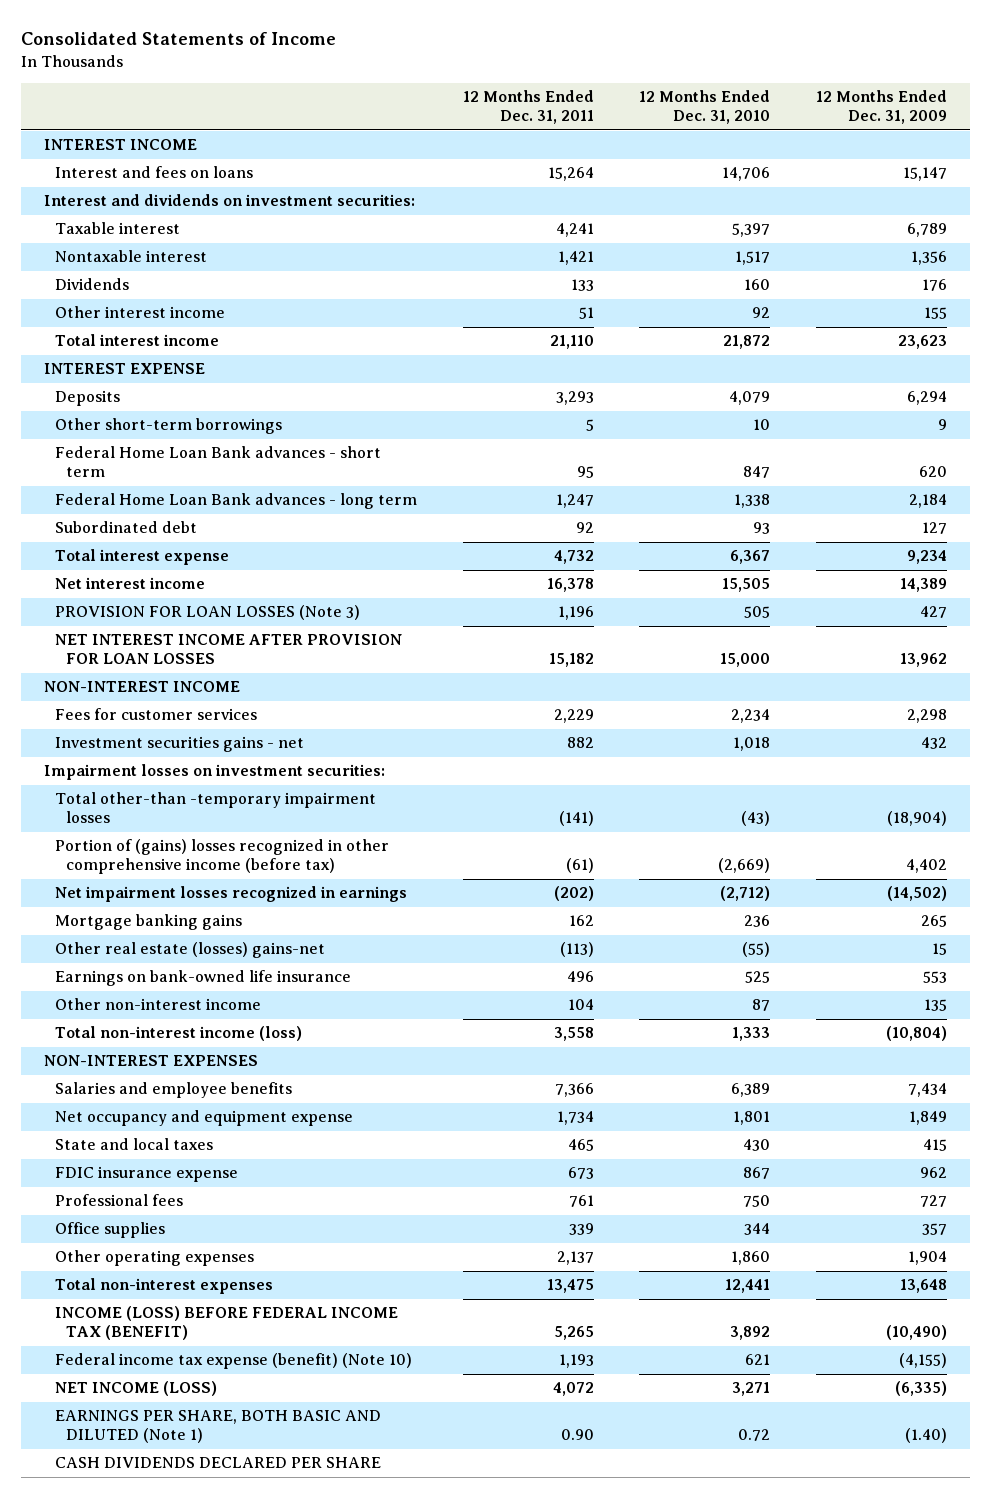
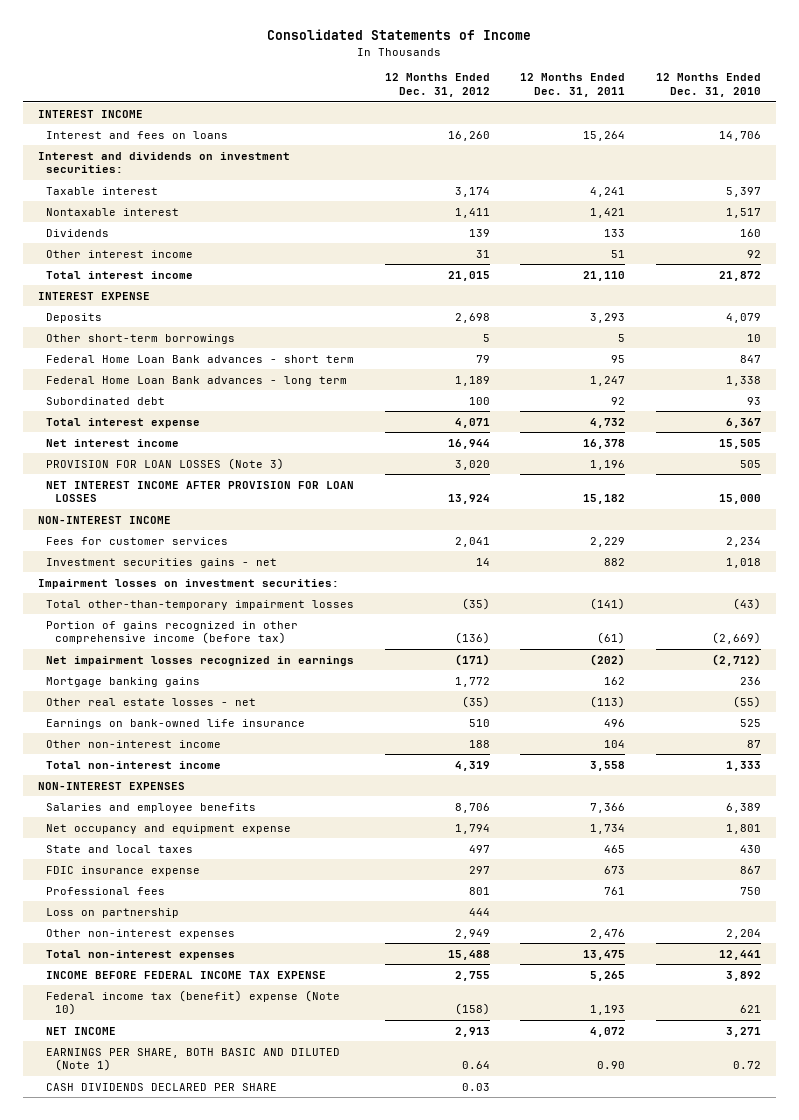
[816,89,948,125] 12 Months Ended Dec. 31, 2009 -> none
none -> [384,73,490,97] 12 Months Ended Dec. 31, 2012
[54,792,376,824] Total other-than -temporary impairment losses -> [46,599,355,610] Total other-than-temporary impairment losses
[54,839,389,875] Portion of (gains) losses recognized in other comprehensive income (before tax) -> [46,620,299,645] Portion of gains recognized in other comprehensive income (before tax)
[54,942,325,959] Other real estate (losses) gains-net -> [46,697,257,706] Other real estate losses - net
[54,1026,302,1042] Total non-interest income (loss) -> [46,760,222,769] Total non-interest income
[54,1222,165,1239] Office supplies -> none
none -> [46,907,180,918] Loss on partnership
[54,1250,254,1267] Other operating expenses -> [46,928,236,939] Other non-interest expenses
[556,1251,594,1266] 2,137 -> [590,928,626,939] 2,476
[731,1251,771,1266] 1,860 -> [725,928,761,939] 2,204
[54,1306,398,1341] INCOME (LOSS) BEFORE FEDERAL INCOME TAX (BENEFIT) -> [46,970,327,979] INCOME BEFORE FEDERAL INCOME TAX EXPENSE
[54,1353,412,1370] Federal income tax expense (benefit) (Note 10) -> [46,989,341,1016] Federal income tax (benefit) expense (Note 10)
[54,1381,217,1397] NET INCOME (LOSS) -> [46,1026,117,1035] NET INCOME

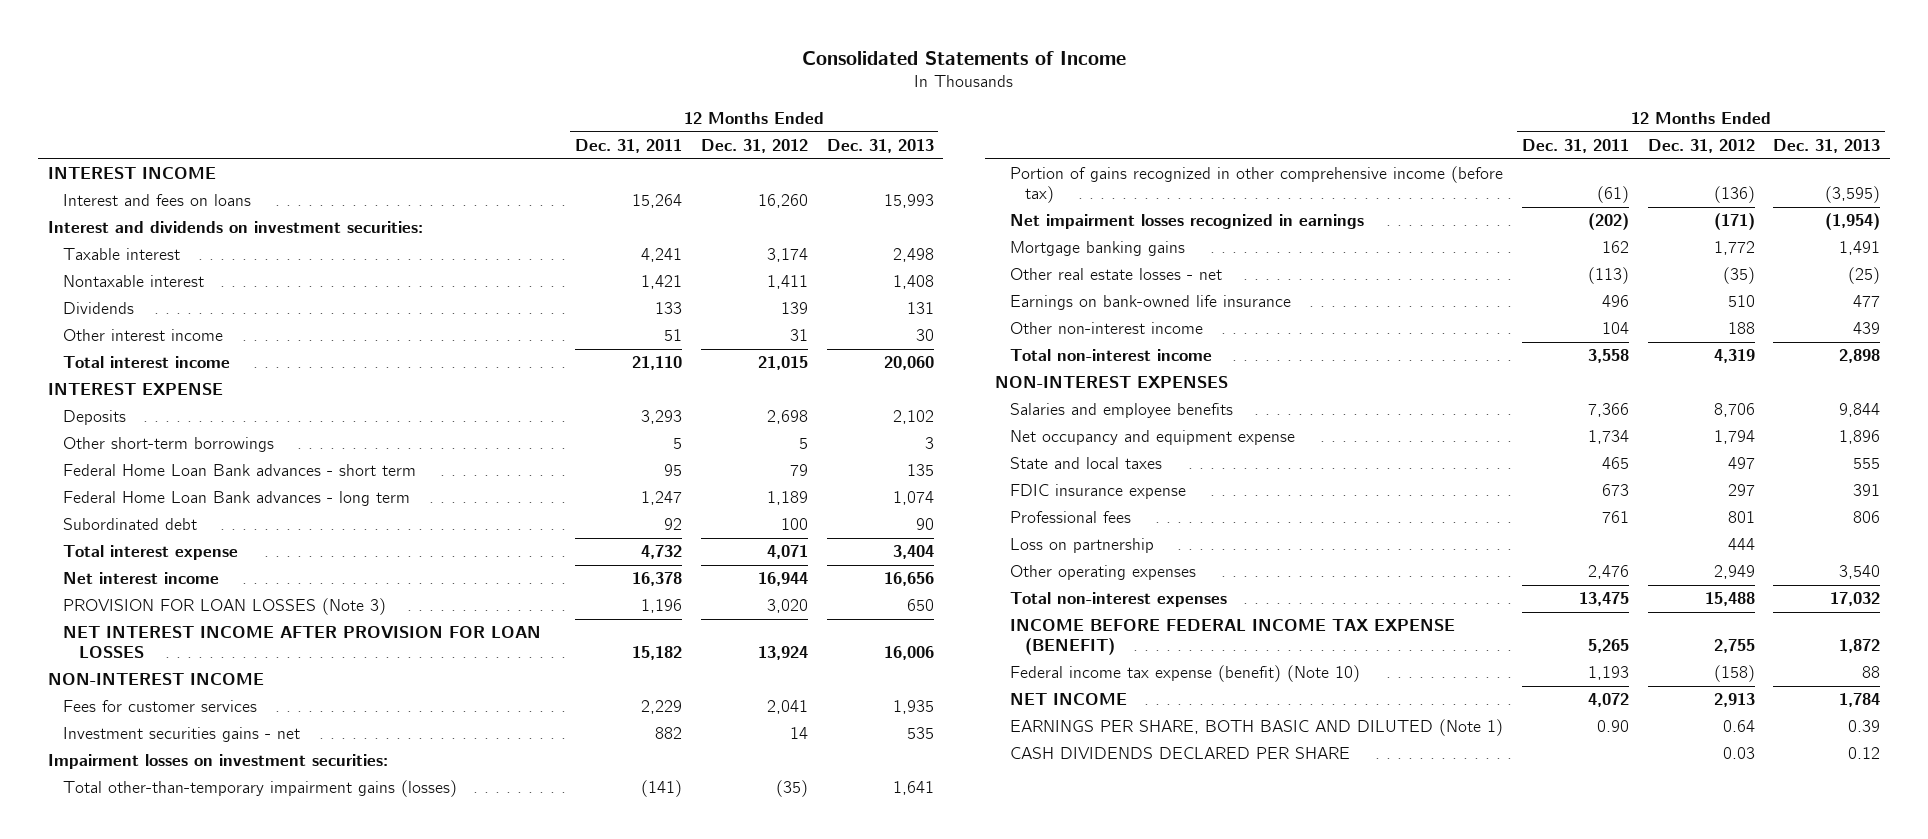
[655,73,761,97] 12 Months Ended Dec. 31, 2010 -> none
none -> [826,138,934,153] Dec. 31, 2013
[46,599,355,610] Total other-than-temporary impairment losses -> [63,780,458,798] Total other-than-temporary impairment gains (losses)
[46,928,236,939] Other non-interest expenses -> [1010,565,1197,581] Other operating expenses
[46,970,327,979] INCOME BEFORE FEDERAL INCOME TAX EXPENSE -> [1010,619,1456,656] INCOME BEFORE FEDERAL INCOME TAX EXPENSE (BENEFIT)
[46,989,341,1016] Federal income tax (benefit) expense (Note 10) -> [1010,665,1361,683] Federal income tax expense (benefit) (Note 10)

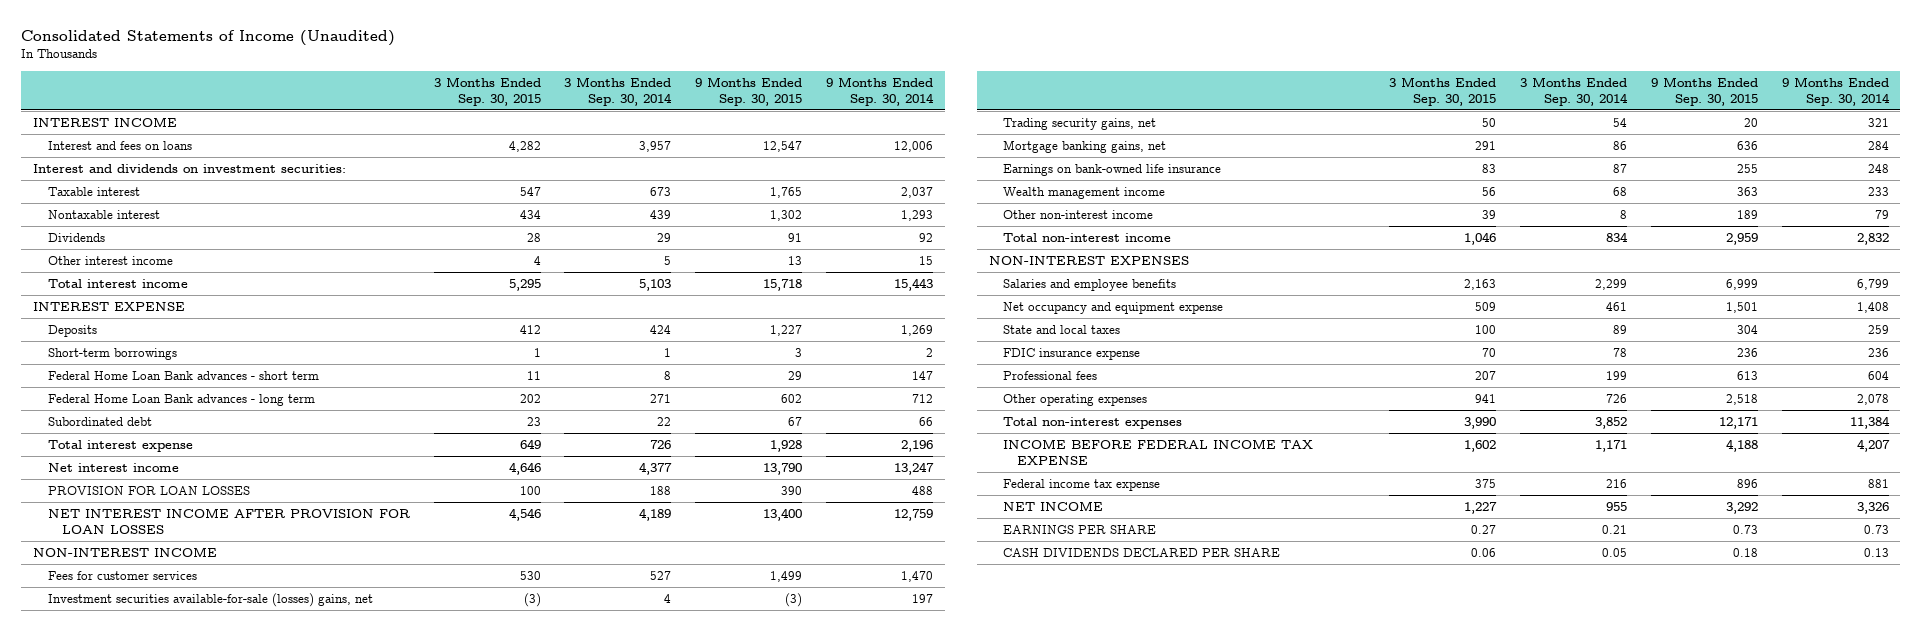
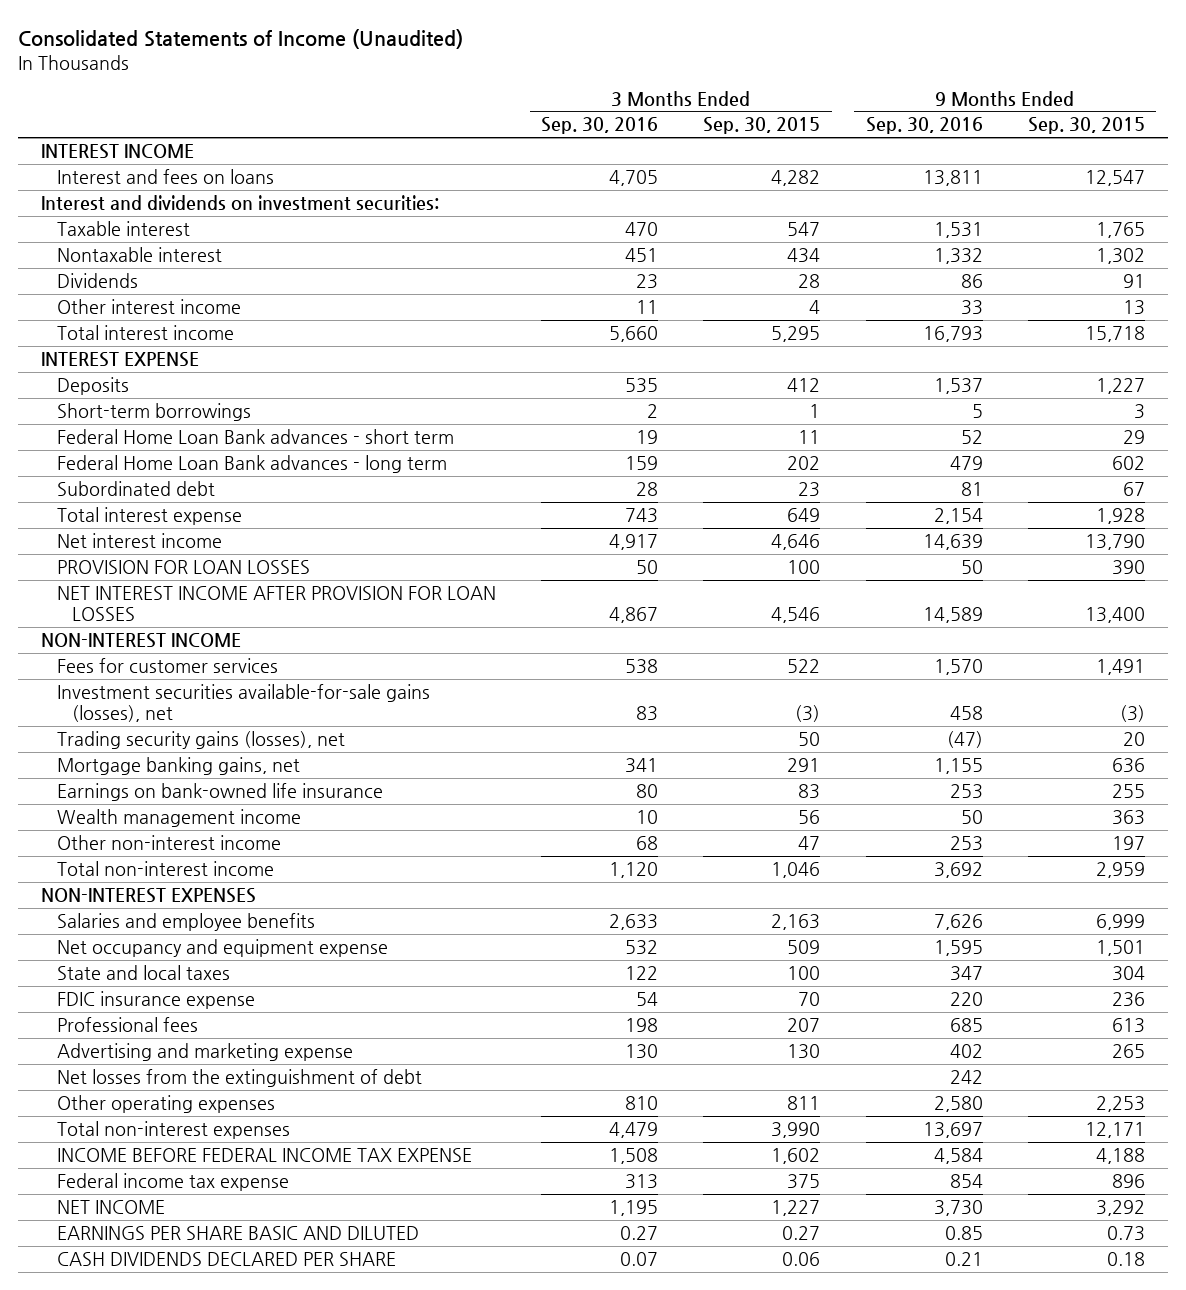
[564,76,673,106] 3 Months Ended Sep. 30, 2014 -> none
[826,76,935,106] 9 Months Ended Sep. 30, 2014 -> none
none -> [541,117,659,135] Sep. 30, 2016
none -> [865,117,983,135] Sep. 30, 2016
[519,570,541,580] 530 -> [787,658,821,673] 522
[770,570,803,582] 1,499 -> [1095,658,1145,675] 1,491
[47,592,373,607] Investment securities available-for-sale (losses) gains, net -> [56,683,430,722] Investment securities available-for-sale gains (losses), net
[1003,117,1157,130] Trading security gains, net -> [56,730,345,749] Trading security gains (losses), net
[1482,209,1497,219] 39 -> [798,835,821,850] 47
[1736,209,1758,219] 189 -> [1111,835,1145,850] 197
none -> [56,1042,353,1061] Advertising and marketing expense
none -> [56,1068,422,1087] Net losses from the extinguishment of debt
[1475,393,1497,403] 941 -> [787,1095,821,1110] 811
[1725,393,1758,405] 2,518 -> [1095,1095,1145,1112] 2,253
[1003,524,1157,534] EARNINGS PER SHARE -> [56,1225,419,1240] EARNINGS PER SHARE BASIC AND DILUTED

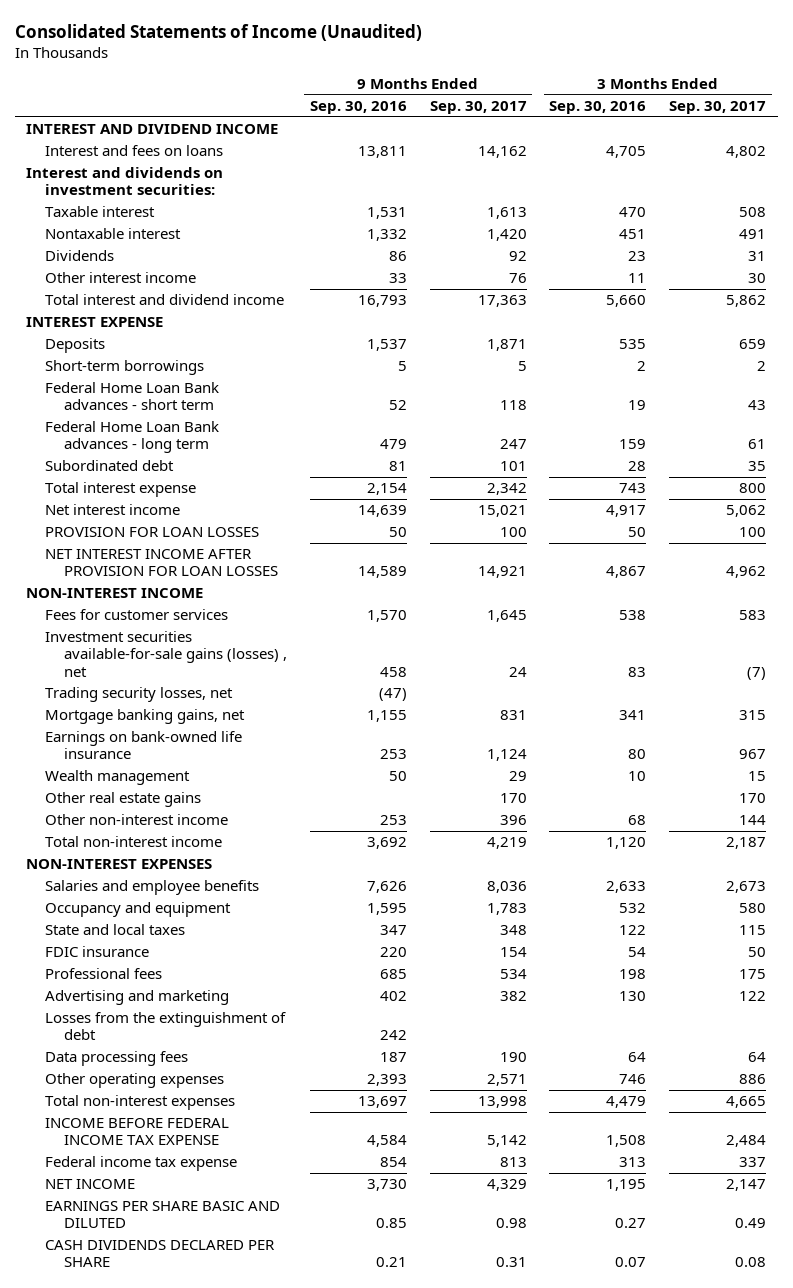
[703,117,821,135] Sep. 30, 2015 -> none
[1027,117,1145,135] Sep. 30, 2015 -> none
none -> [429,101,527,115] Sep. 30, 2017
none -> [669,101,767,115] Sep. 30, 2017
[41,143,195,159] INTEREST INCOME -> [26,124,279,135] INTEREST AND DIVIDEND INCOME
[56,324,234,340] Total interest income -> [45,294,285,306] Total interest and dividend income
[56,683,430,722] Investment securities available-for-sale gains (losses), net -> [45,631,287,677] Investment securities available-for-sale gains (losses) , net
[56,730,345,749] Trading security gains (losses), net -> [45,687,234,703] Trading security losses, net
[56,808,301,827] Wealth management income -> [45,770,191,786] Wealth management
none -> [45,792,202,808] Other real estate gains
[56,938,388,957] Net occupancy and equipment expense -> [45,902,232,918] Occupancy and equipment
[56,990,255,1009] FDIC insurance expense -> [45,946,150,958] FDIC insurance
[56,1042,353,1061] Advertising and marketing expense -> [45,990,230,1006] Advertising and marketing
[56,1068,422,1087] Net losses from the extinguishment of debt -> [45,1012,287,1041] Losses from the extinguishment of debt
none -> [45,1051,189,1067] Data processing fees
[625,1095,659,1110] 810 -> [619,1074,647,1085] 746
[933,1095,983,1112] 2,580 -> [366,1074,407,1087] 2,393

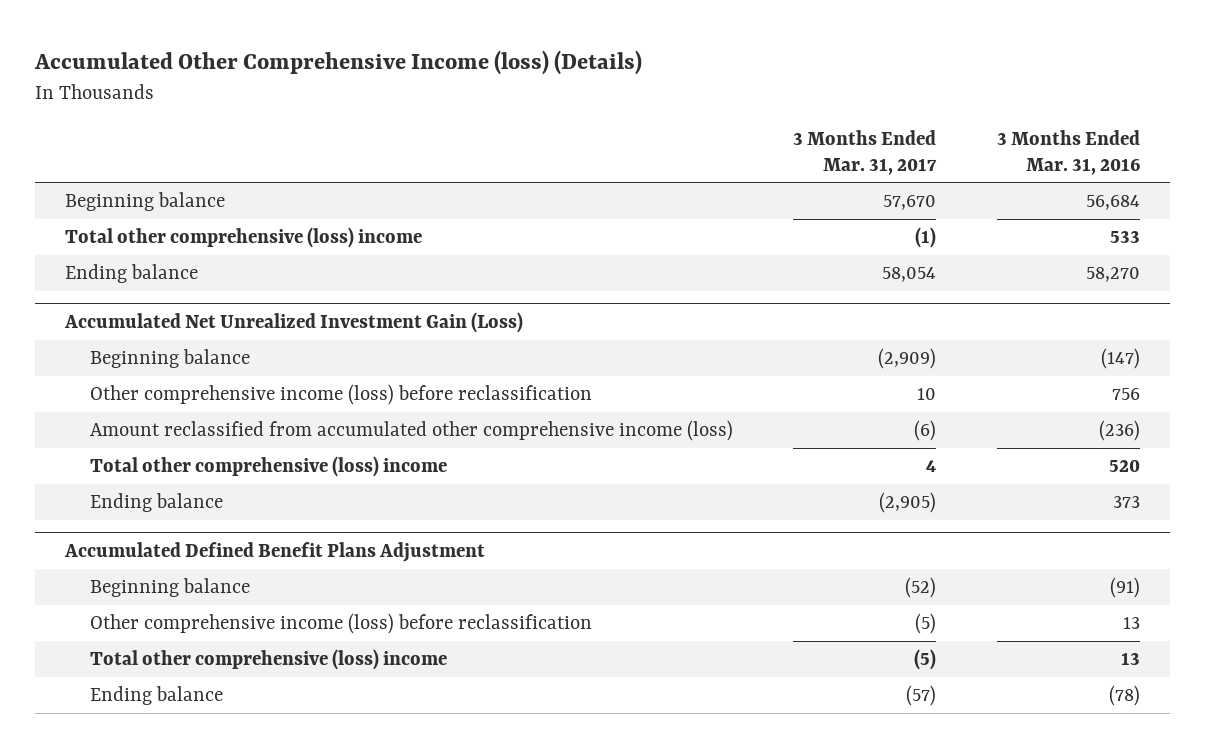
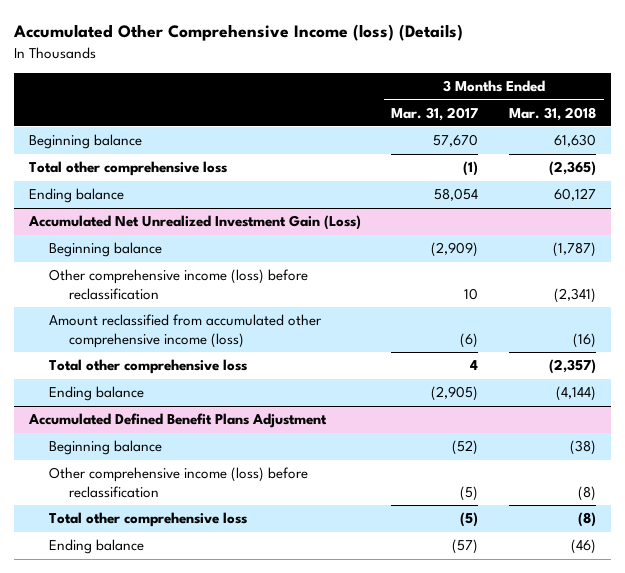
[996,129,1140,175] 3 Months Ended Mar. 31, 2016 -> none
none -> [508,106,596,121] Mar. 31, 2018
[64,227,422,249] Total other comprehensive (loss) income -> [28,161,227,177] Total other comprehensive loss
[89,456,447,478] Total other comprehensive (loss) income -> [48,359,247,375] Total other comprehensive loss
[89,649,447,671] Total other comprehensive (loss) income -> [48,512,247,528] Total other comprehensive loss

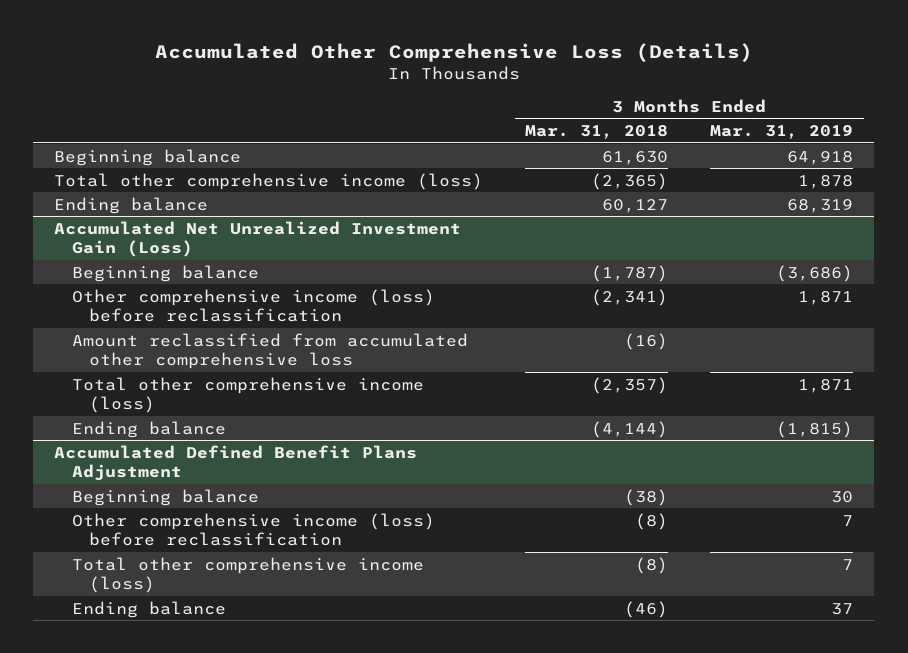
[12,24,463,42] Accumulated Other Comprehensive Income (loss) (Details) -> [154,42,753,62] Accumulated Other Comprehensive Loss (Details)
[391,106,479,121] Mar. 31, 2017 -> none
none -> [710,125,854,140] Mar. 31, 2019
[28,161,227,177] Total other comprehensive loss -> [54,172,484,190] Total other comprehensive income (loss)
[48,314,322,348] Amount reclassified from accumulated other comprehensive income (loss) -> [71,332,468,370] Amount reclassified from accumulated other comprehensive loss
[48,359,247,375] Total other comprehensive loss -> [71,376,424,414] Total other comprehensive income (loss)
[48,512,247,528] Total other comprehensive loss -> [71,556,424,594] Total other comprehensive income (loss)

